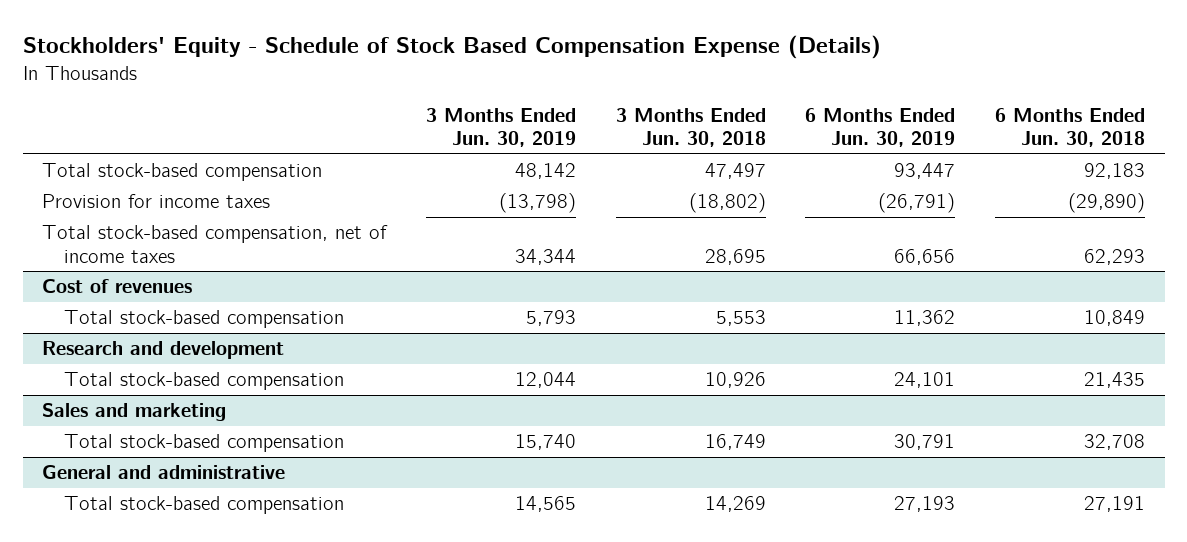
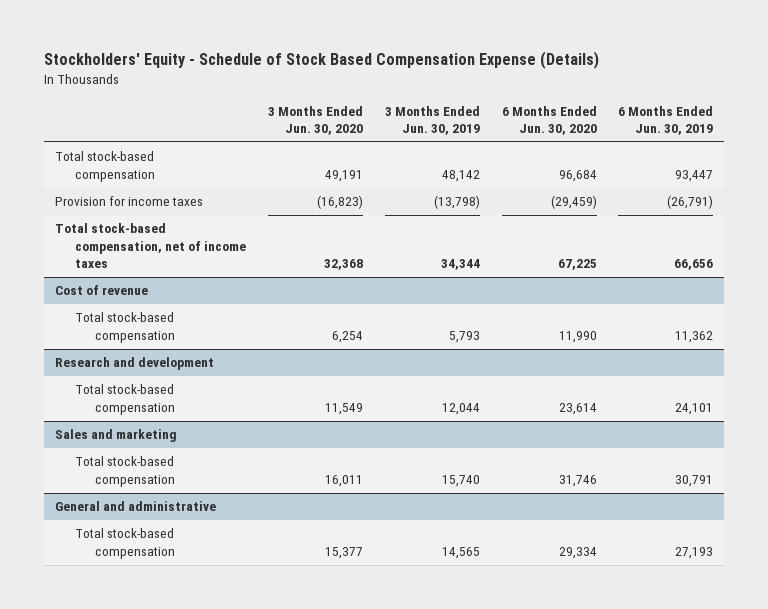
[615,107,766,148] 3 Months Ended Jun. 30, 2018 -> none
[995,107,1146,148] 6 Months Ended Jun. 30, 2018 -> none
none -> [267,105,363,136] 3 Months Ended Jun. 30, 2020
none -> [501,105,597,136] 6 Months Ended Jun. 30, 2020
[42,279,193,294] Cost of revenues -> [54,285,148,296] Cost of revenue

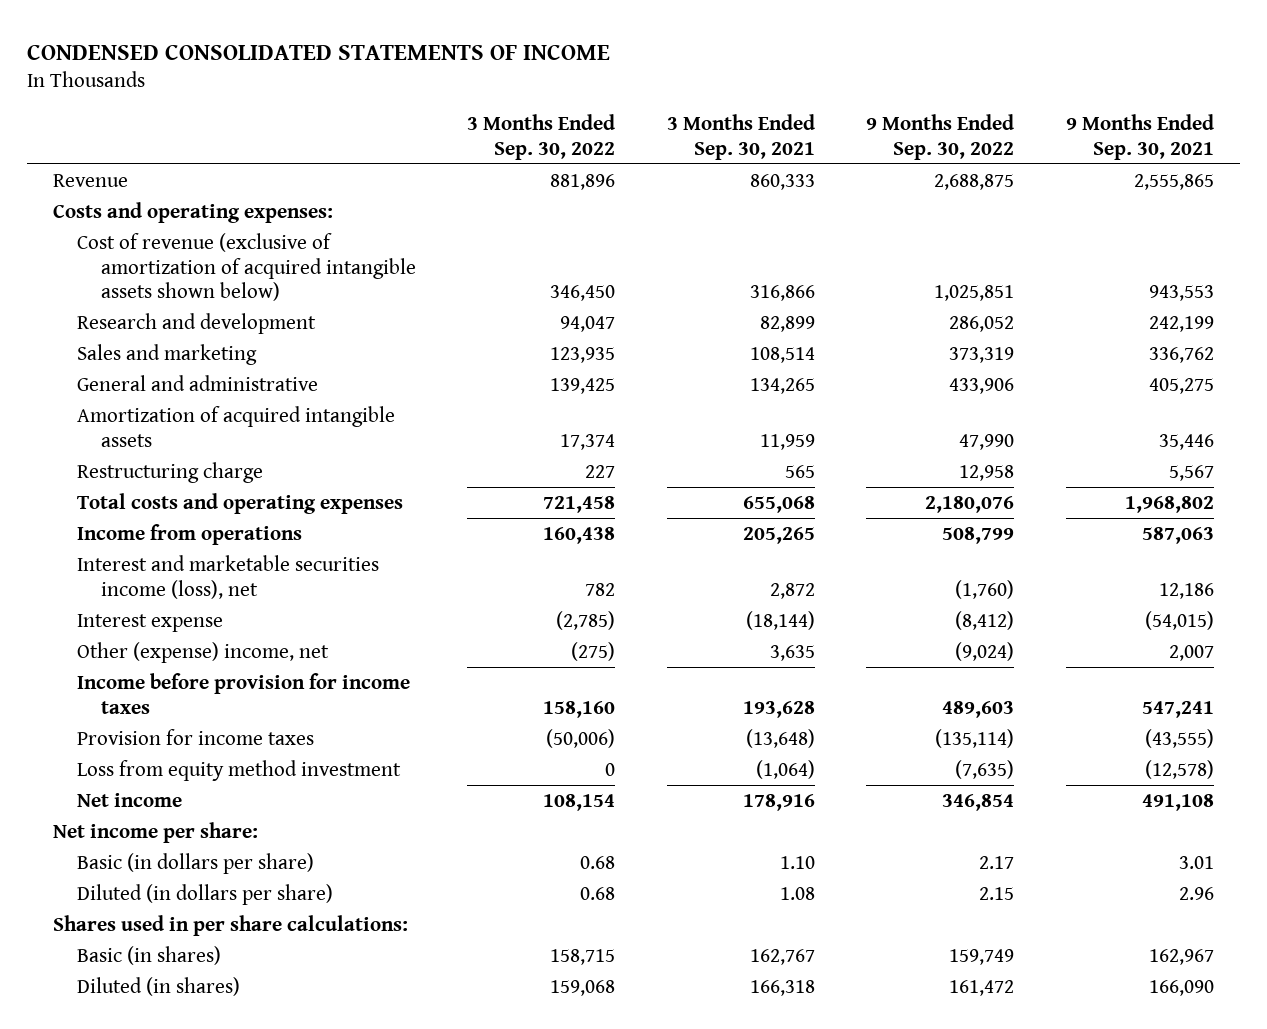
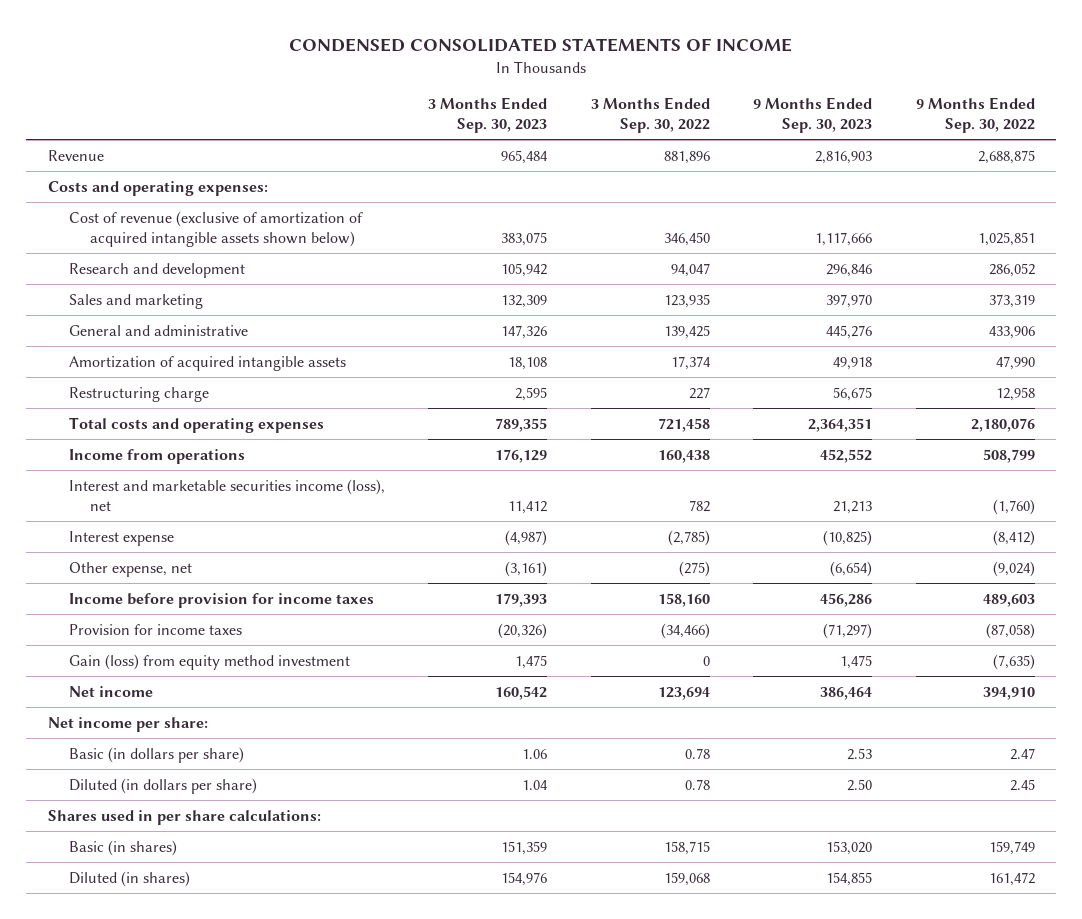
[666,114,815,160] 3 Months Ended Sep. 30, 2021 -> none
[1066,114,1215,160] 9 Months Ended Sep. 30, 2021 -> none
none -> [428,97,548,134] 3 Months Ended Sep. 30, 2023
none -> [753,97,873,134] 9 Months Ended Sep. 30, 2023
[76,641,329,663] Other (expense) income, net -> [69,561,193,577] Other expense, net
[546,728,616,748] (50,006) -> [660,622,710,639] (34,466)
[935,728,1015,748] (135,114) -> [985,622,1035,639] (87,058)
[76,759,401,781] Loss from equity method investment -> [69,653,351,670] Gain (loss) from equity method investment
[543,793,616,811] 108,154 -> [657,686,710,700] 123,694
[942,793,1015,811] 346,854 -> [982,686,1035,700] 394,910
[580,855,616,869] 0.68 -> [684,747,710,759] 0.78
[979,855,1015,869] 2.17 -> [1009,747,1035,760] 2.47
[580,886,616,900] 0.68 -> [684,778,710,790] 0.78
[979,886,1015,900] 2.15 -> [1009,778,1035,791] 2.45

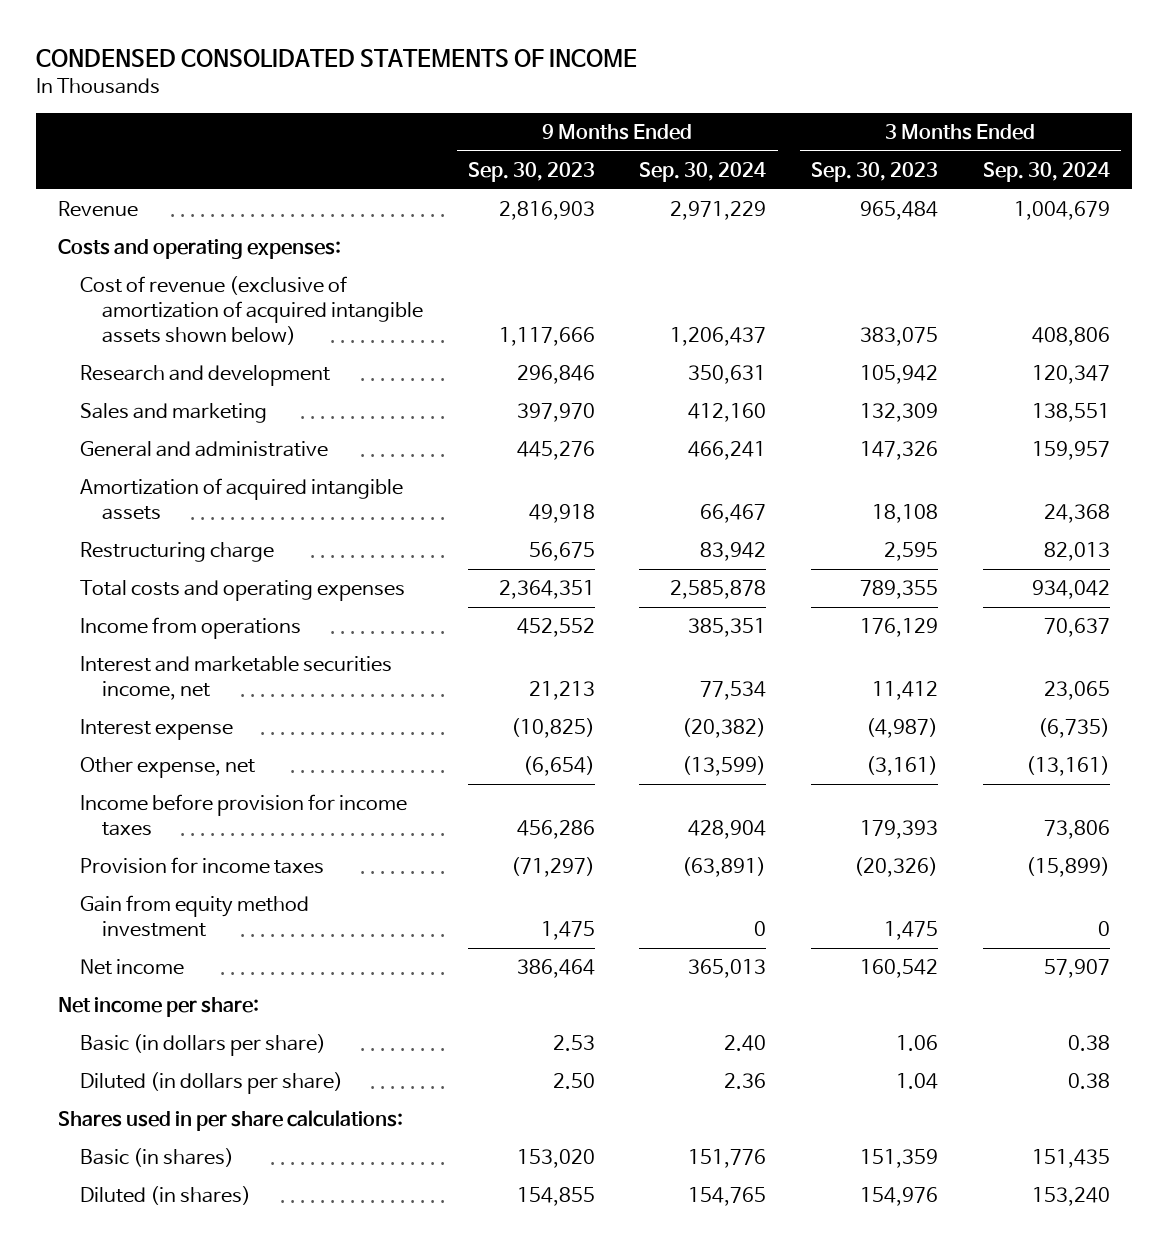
[590,97,710,134] 3 Months Ended Sep. 30, 2022 -> none
[915,97,1035,134] 9 Months Ended Sep. 30, 2022 -> none
none -> [639,161,767,182] Sep. 30, 2024
none -> [982,161,1110,182] Sep. 30, 2024
[69,478,386,511] Interest and marketable securities income (loss), net -> [80,656,393,701] Interest and marketable securities income, net
[69,653,351,670] Gain (loss) from equity method investment -> [80,895,310,938] Gain from equity method investment

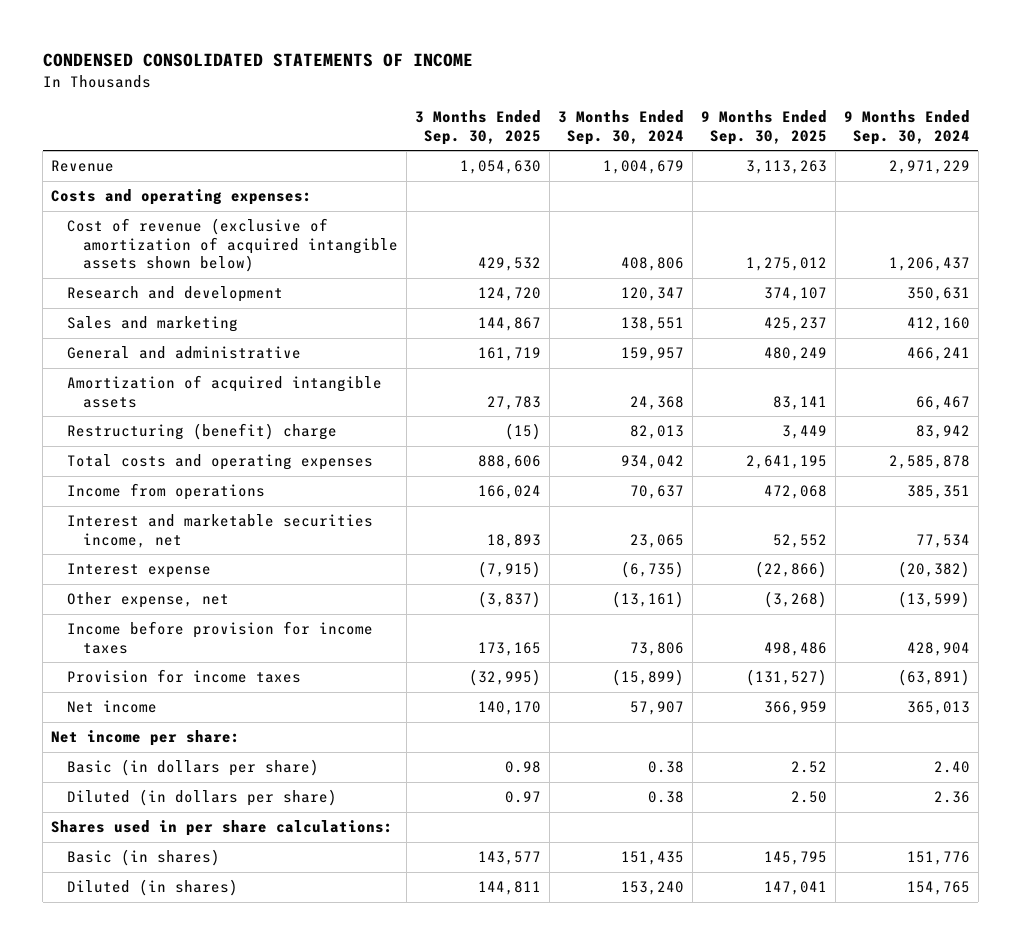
[467,161,595,182] Sep. 30, 2023 -> none
[811,161,939,182] Sep. 30, 2023 -> none
none -> [415,109,542,145] 3 Months Ended Sep. 30, 2025
none -> [700,109,827,145] 9 Months Ended Sep. 30, 2025
[80,542,275,563] Restructuring charge -> [67,423,338,441] Restructuring (benefit) charge
[80,895,310,938] Gain from equity method investment -> none

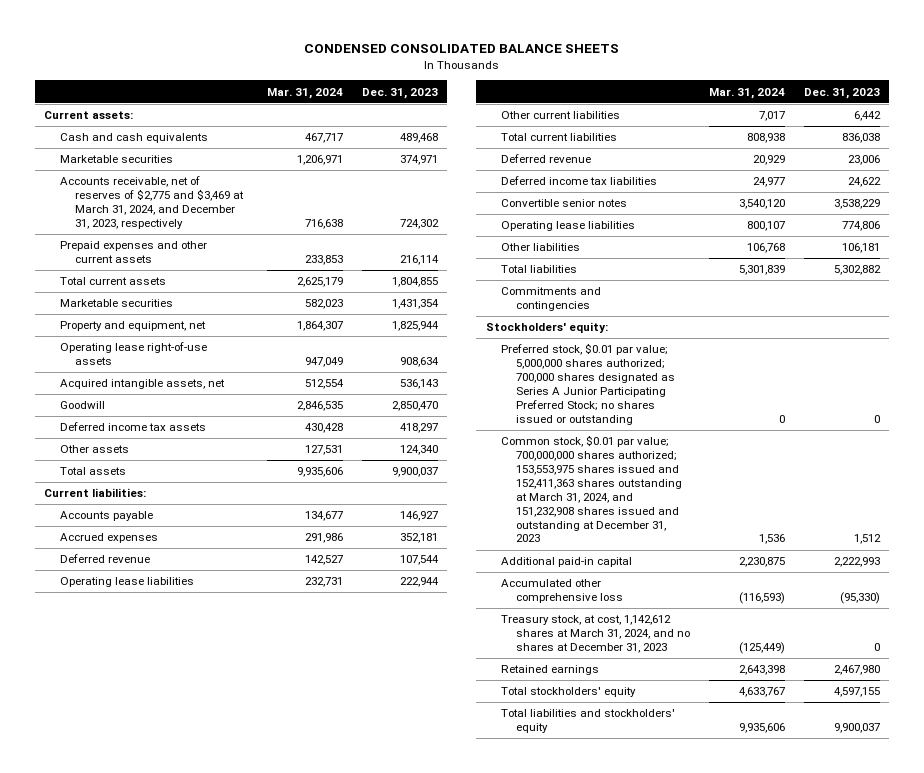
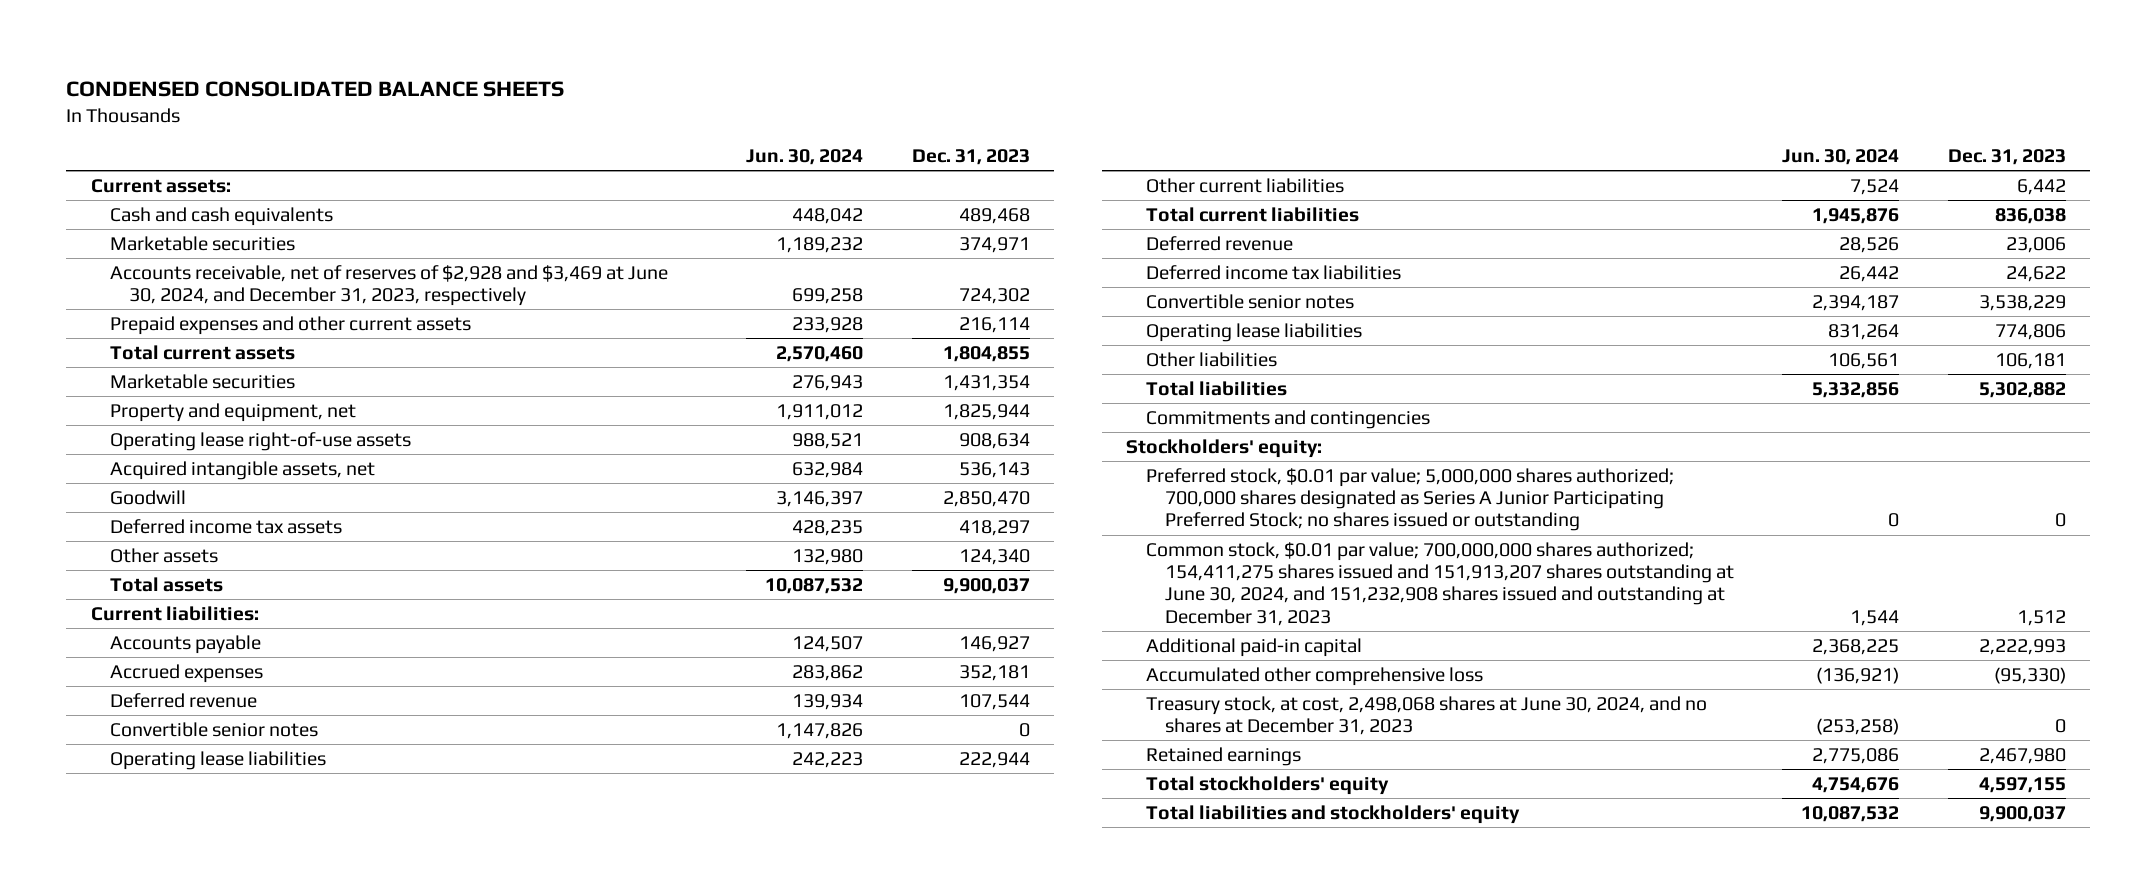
[267,87,344,99] Mar. 31, 2024 -> none
none -> [746,149,864,166] Jun. 30, 2024
[59,176,244,229] Accounts receivable, net of reserves of $2,775 and $3,469 at March 31, 2024, and December 31, 2023, respectively -> [109,264,668,307] Accounts receivable, net of reserves of $2,928 and $3,469 at June 30, 2024, and December 31, 2023, respectively
none -> [109,721,318,737] Convertible senior notes
[501,435,683,543] Common stock, $0.01 par value; 700,000,000 shares authorized; 153,553,975 shares issued and 152,411,363 shares outstanding at March 31, 2024, and 151,232,908 shares issued and outstanding at December 31, 2023 -> [1145,541,1734,626] Common stock, $0.01 par value; 700,000,000 shares authorized; 154,411,275 shares issued and 151,913,207 shares outstanding at June 30, 2024, and 151,232,908 shares issued and outstanding at December 31, 2023
[501,615,691,654] Treasury stock, at cost, 1,142,612 shares at March 31, 2024, and no shares at December 31, 2023 -> [1145,695,1707,736] Treasury stock, at cost, 2,498,068 shares at June 30, 2024, and no shares at December 31, 2023

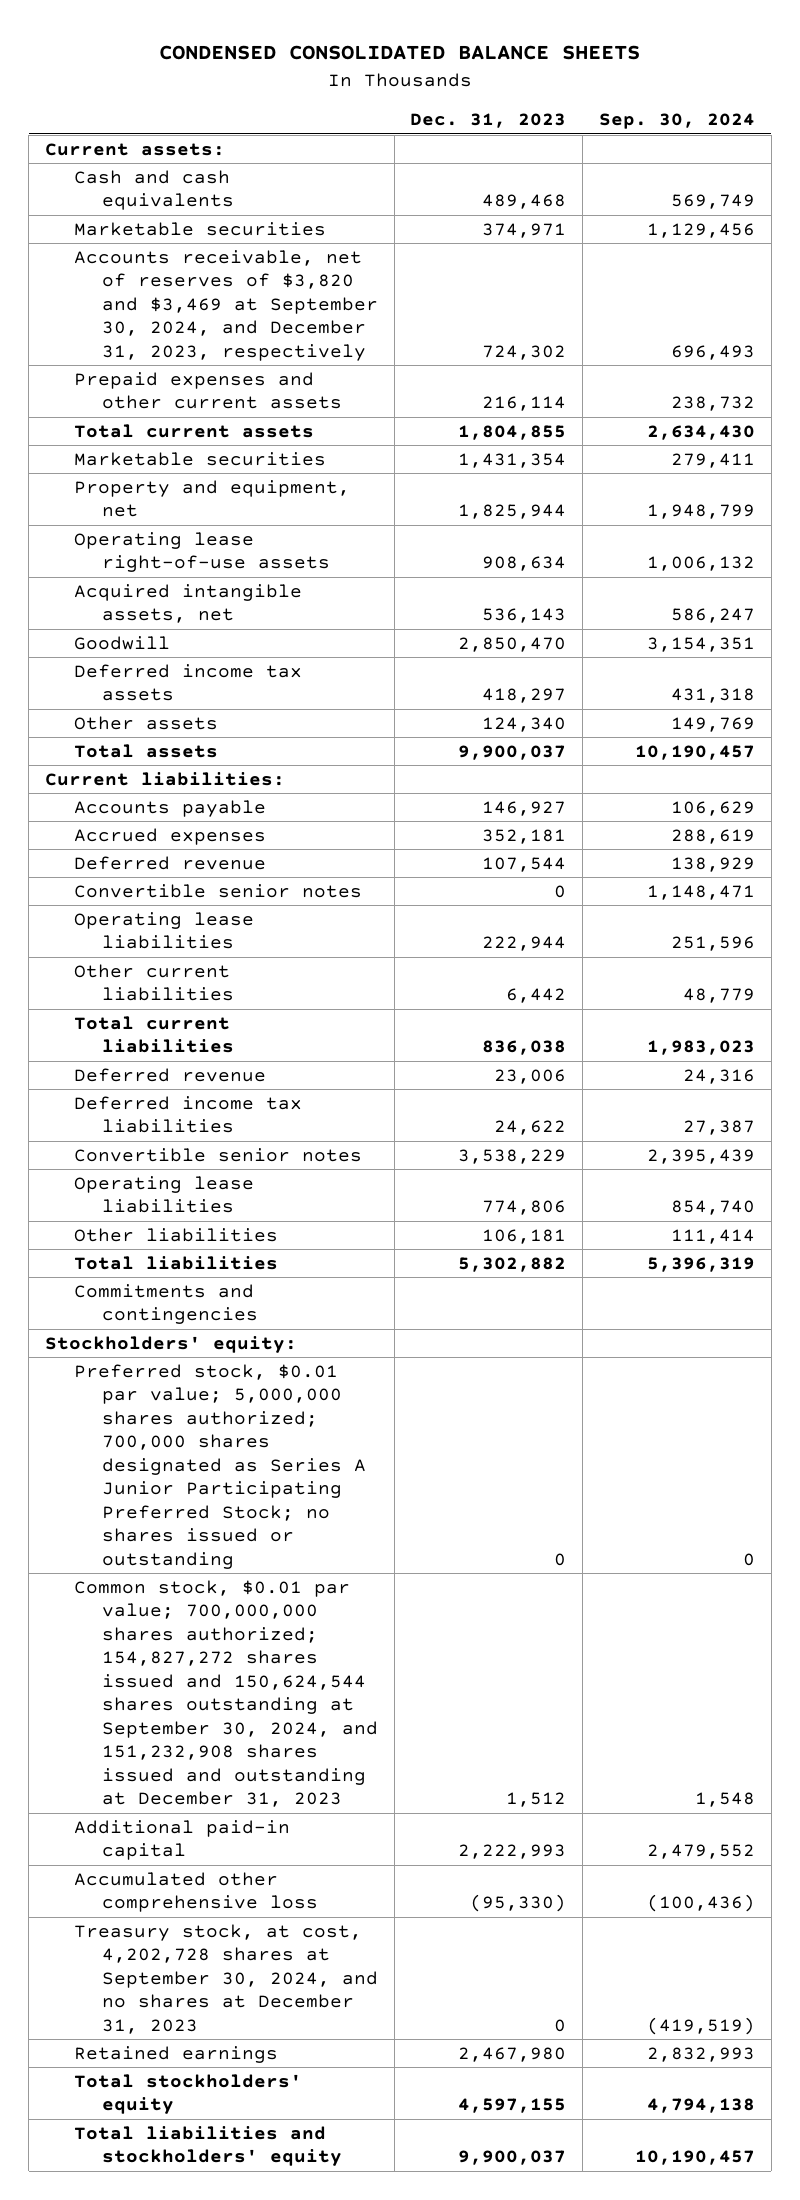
[746,149,864,166] Jun. 30, 2024 -> none
none -> [599,113,756,130] Sep. 30, 2024
[109,264,668,307] Accounts receivable, net of reserves of $2,928 and $3,469 at June 30, 2024, and December 31, 2023, respectively -> [73,249,378,361] Accounts receivable, net of reserves of $3,820 and $3,469 at September 30, 2024, and December 31, 2023, respectively
[1145,541,1734,626] Common stock, $0.01 par value; 700,000,000 shares authorized; 154,411,275 shares issued and 151,913,207 shares outstanding at June 30, 2024, and 151,232,908 shares issued and outstanding at December 31, 2023 -> [73,1579,378,1808] Common stock, $0.01 par value; 700,000,000 shares authorized; 154,827,272 shares issued and 150,624,544 shares outstanding at September 30, 2024, and 151,232,908 shares issued and outstanding at December 31, 2023
[1145,695,1707,736] Treasury stock, at cost, 2,498,068 shares at June 30, 2024, and no shares at December 31, 2023 -> [73,1923,378,2034] Treasury stock, at cost, 4,202,728 shares at September 30, 2024, and no shares at December 31, 2023

